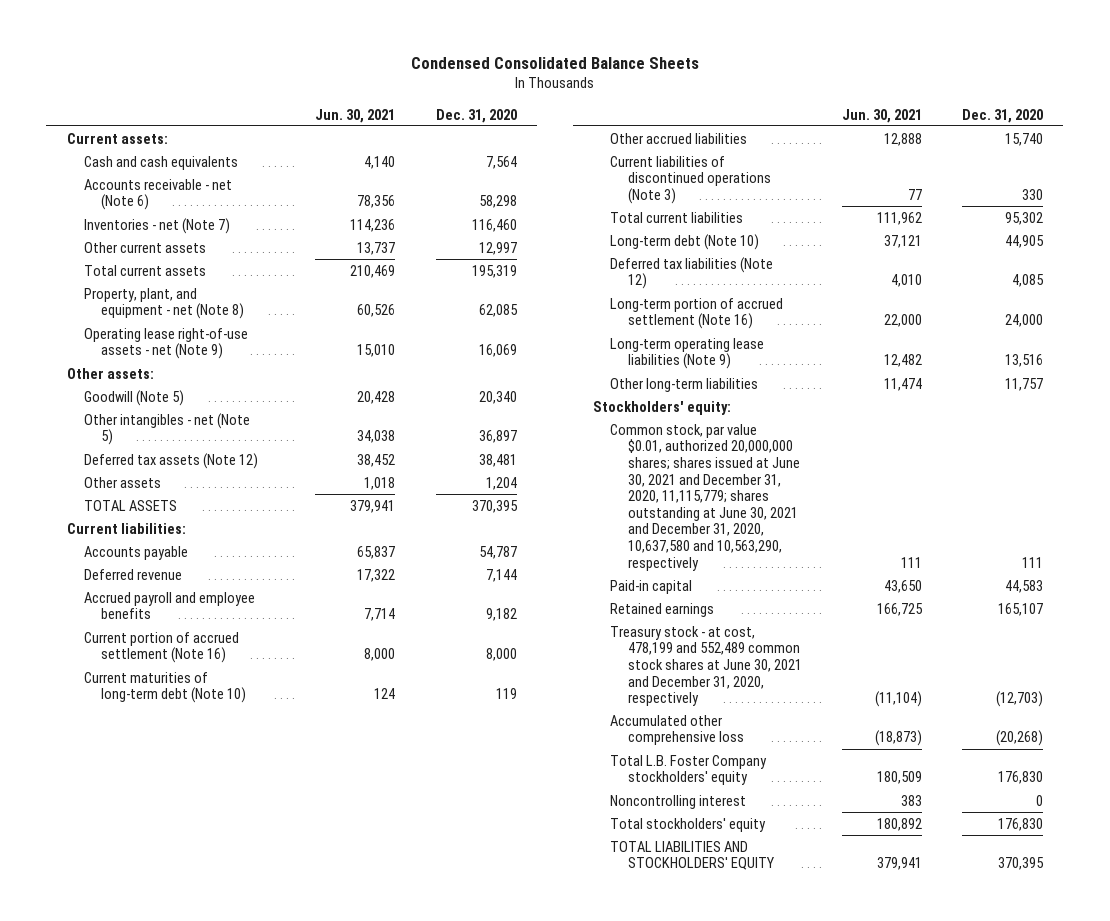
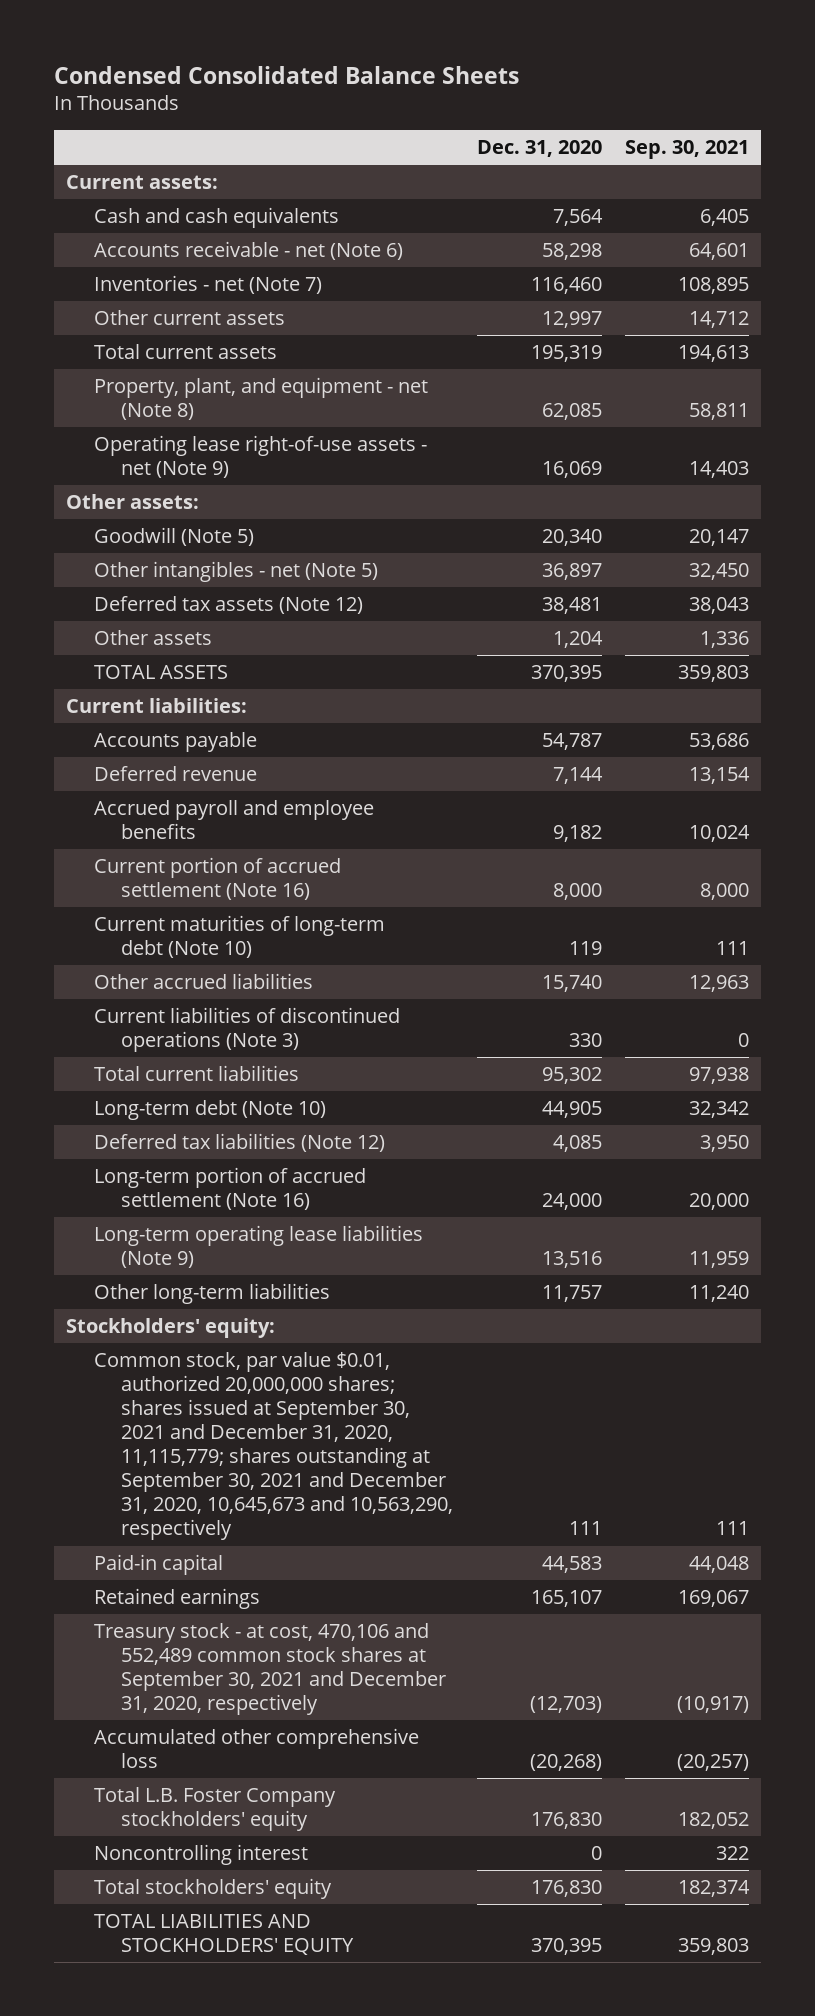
[315,108,396,123] Jun. 30, 2021 -> none
none -> [625,139,750,159] Sep. 30, 2021
[610,423,800,571] Common stock, par value $0.01, authorized 20,000,000 shares; shares issued at June 30, 2021 and December 31, 2020, 11,115,779; shares outstanding at June 30, 2021 and December 31, 2020, 10,637,580 and 10,563,290, respectively -> [93,1351,454,1541] Common stock, par value $0.01, authorized 20,000,000 shares; shares issued at September 30, 2021 and December 31, 2020, 11,115,779; shares outstanding at September 30, 2021 and December 31, 2020, 10,645,673 and 10,563,290, respectively
[610,625,802,707] Treasury stock - at cost, 478,199 and 552,489 common stock shares at June 30, 2021 and December 31, 2020, respectively -> [93,1622,447,1716] Treasury stock - at cost, 470,106 and 552,489 common stock shares at September 30, 2021 and December 31, 2020, respectively

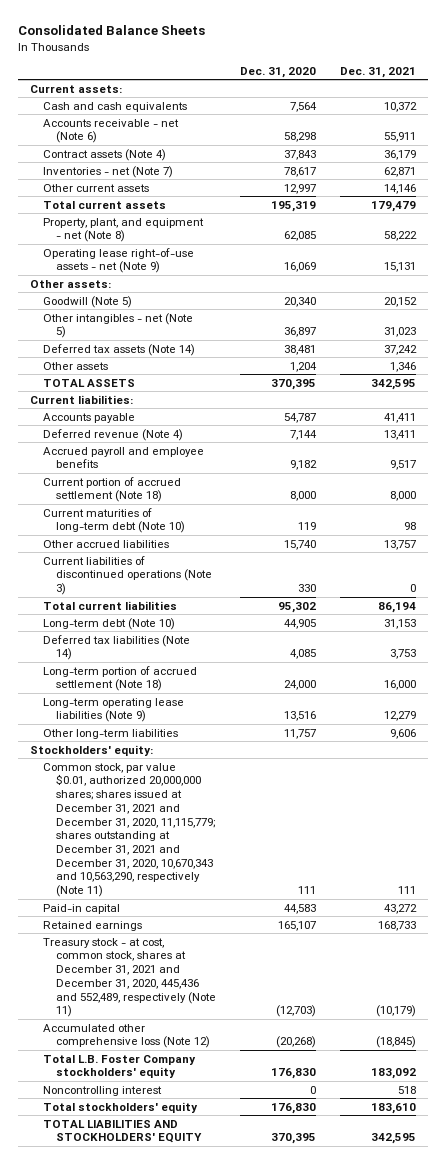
[53,66,519,85] Condensed Consolidated Balance Sheets -> [17,25,205,36] Consolidated Balance Sheets
[625,139,750,159] Sep. 30, 2021 -> none
none -> [340,66,417,78] Dec. 31, 2021
none -> [42,148,166,161] Contract assets (Note 4)
[530,276,602,294] 116,460 -> [283,166,316,177] 78,617
[93,595,363,614] Deferred tax assets (Note 12) -> [42,343,195,356] Deferred tax assets (Note 14)
[93,765,257,781] Deferred revenue -> [42,428,183,441] Deferred revenue (Note 4)
[93,856,341,901] Current portion of accrued settlement (Note 16) -> [42,476,181,503] Current portion of accrued settlement (Note 18)
[93,1132,385,1152] Deferred tax liabilities (Note 12) -> [42,634,190,661] Deferred tax liabilities (Note 14)
[93,1166,366,1211] Long-term portion of accrued settlement (Note 16) -> [42,665,197,692] Long-term portion of accrued settlement (Note 18)
[93,1351,454,1541] Common stock, par value $0.01, authorized 20,000,000 shares; shares issued at September 30, 2021 and December 31, 2020, 11,115,779; shares outstanding at September 30, 2021 and December 31, 2020, 10,645,673 and 10,563,290, respectively -> [42,762,215,898] Common stock, par value $0.01, authorized 20,000,000 shares; shares issued at December 31, 2021 and December 31, 2020, 11,115,779; shares outstanding at December 31, 2021 and December 31, 2020, 10,670,343 and 10,563,290, respectively (Note 11)
[93,1622,447,1716] Treasury stock - at cost, 470,106 and 552,489 common stock shares at September 30, 2021 and December 31, 2020, respectively -> [42,937,216,1018] Treasury stock - at cost, common stock, shares at December 31, 2021 and December 31, 2020, 445,436 and 552,489, respectively (Note 11)
[93,1727,419,1769] Accumulated other comprehensive loss -> [42,1023,210,1049] Accumulated other comprehensive loss (Note 12)

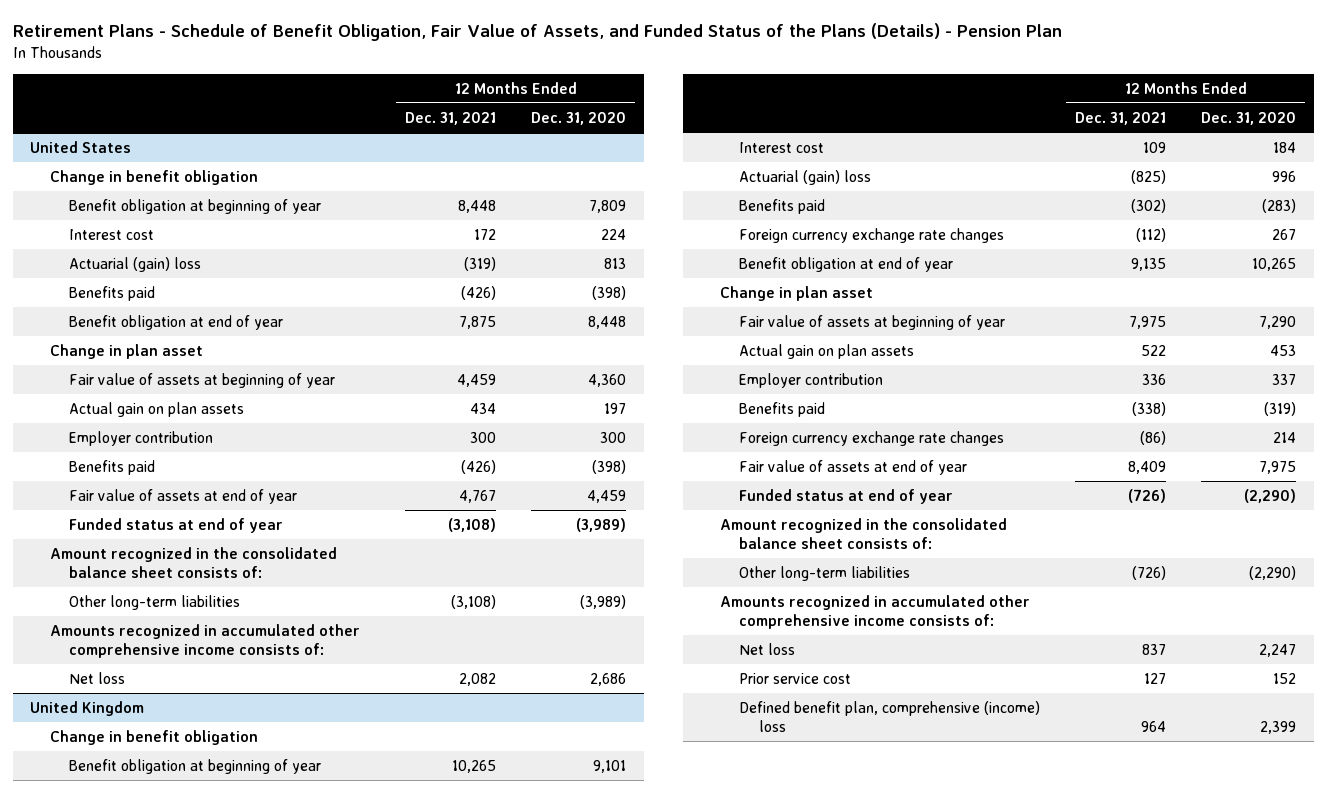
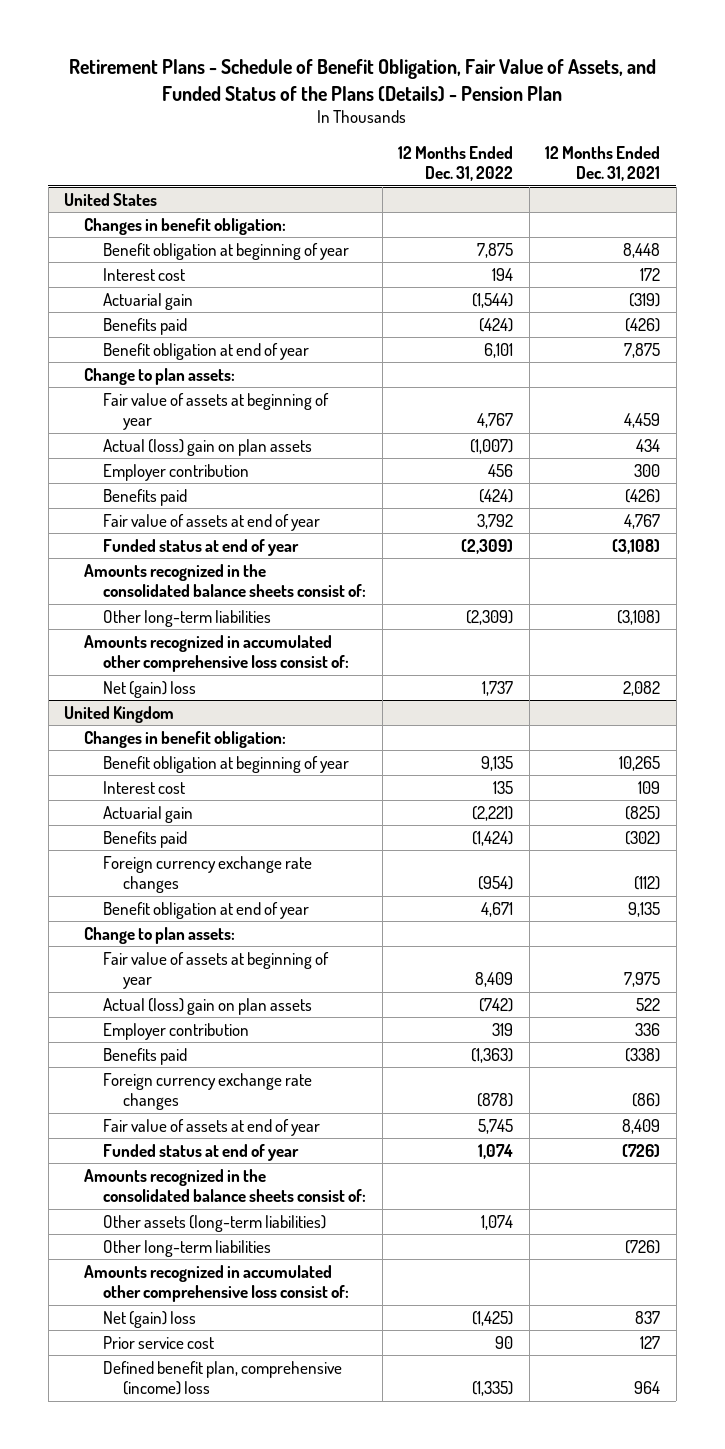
[531,111,627,125] Dec. 31, 2020 -> none
none -> [398,146,514,182] 12 Months Ended Dec. 31, 2022
[49,169,258,185] Change in benefit obligation -> [83,217,286,235] Changes in benefit obligation:
[69,256,202,272] Actuarial (gain) loss -> [103,292,194,310] Actuarial gain
[49,343,203,359] Change in plan asset -> [83,367,235,385] Change to plan assets:
[69,401,245,417] Actual gain on plan assets -> [103,438,313,456] Actual (loss) gain on plan assets
[49,546,337,578] Amount recognized in the consolidated balance sheet consists of: -> [83,563,367,598] Amounts recognized in the consolidated balance sheets consist of:
[49,623,360,658] Amounts recognized in accumulated other comprehensive income consists of: -> [83,634,350,673] Amounts recognized in accumulated other comprehensive loss consist of:
[69,671,126,684] Net loss -> [103,680,197,698] Net (gain) loss
[49,729,258,745] Change in benefit obligation -> [83,730,286,748] Changes in benefit obligation:
[739,169,872,185] Actuarial (gain) loss -> [103,805,194,823] Actuarial gain
[719,285,873,301] Change in plan asset -> [83,926,235,944] Change to plan assets:
[739,343,915,359] Actual gain on plan assets -> [103,997,313,1015] Actual (loss) gain on plan assets
[719,517,1007,549] Amount recognized in the consolidated balance sheet consists of: -> [83,1168,367,1203] Amounts recognized in the consolidated balance sheets consist of:
none -> [103,1214,327,1232] Other assets (long-term liabilities)
[719,594,1030,629] Amounts recognized in accumulated other comprehensive income consists of: -> [83,1264,350,1303] Amounts recognized in accumulated other comprehensive loss consist of:
[739,642,796,655] Net loss -> [103,1310,197,1328] Net (gain) loss

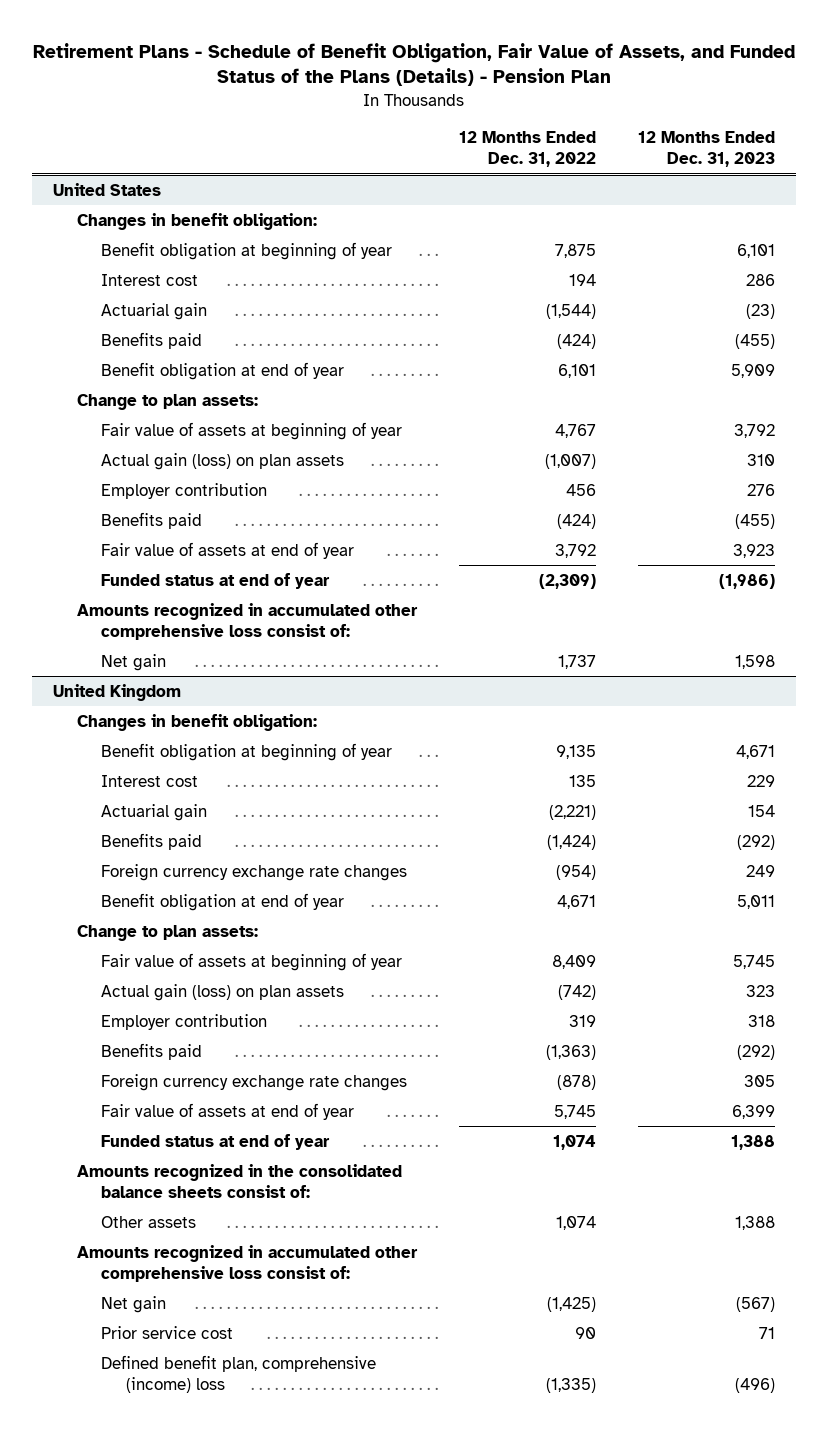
[545,146,661,182] 12 Months Ended Dec. 31, 2021 -> none
none -> [638,130,776,168] 12 Months Ended Dec. 31, 2023
[103,438,313,456] Actual (loss) gain on plan assets -> [101,452,345,470] Actual gain (loss) on plan assets
[83,563,367,598] Amounts recognized in the consolidated balance sheets consist of: -> none
[103,609,272,627] Other long-term liabilities -> none
[103,680,197,698] Net (gain) loss -> [101,653,167,671] Net gain
[103,997,313,1015] Actual (loss) gain on plan assets -> [101,983,345,1001] Actual gain (loss) on plan assets
[103,1239,272,1257] Other long-term liabilities -> none
[103,1214,327,1232] Other assets (long-term liabilities) -> [101,1215,197,1228] Other assets
[103,1310,197,1328] Net (gain) loss -> [101,1295,167,1313] Net gain

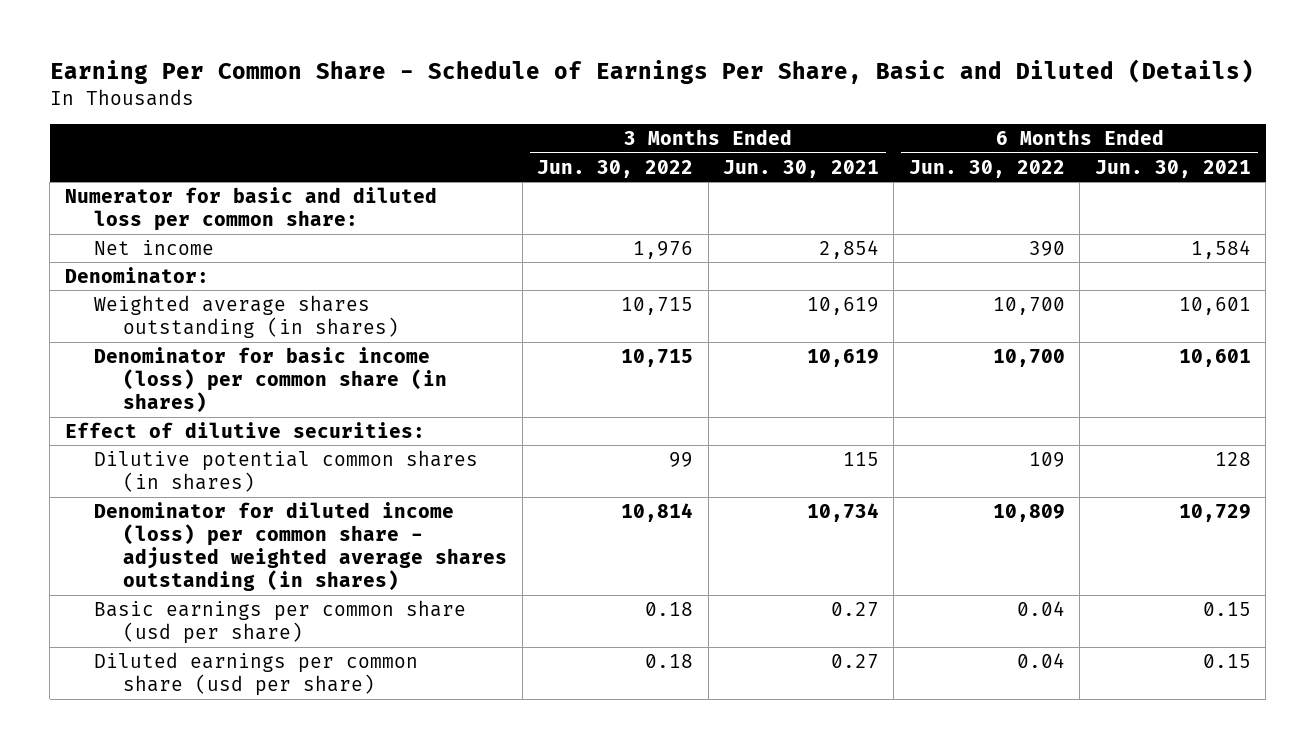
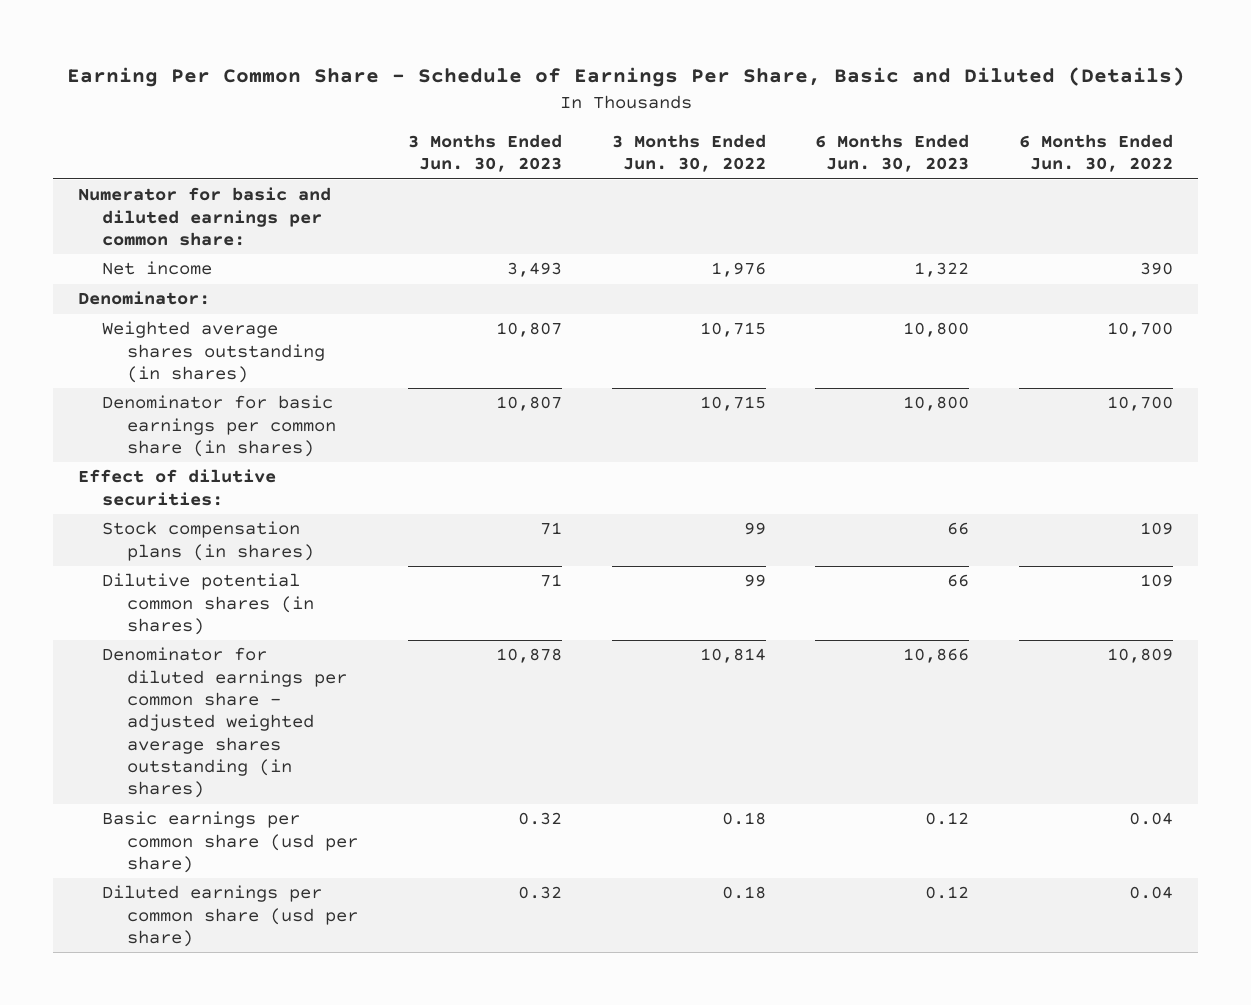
[722,159,879,178] Jun. 30, 2021 -> none
[1094,159,1251,178] Jun. 30, 2021 -> none
none -> [407,133,562,173] 3 Months Ended Jun. 30, 2023
none -> [815,133,970,173] 6 Months Ended Jun. 30, 2023
[64,186,437,232] Numerator for basic and diluted loss per common share: -> [77,187,331,247] Numerator for basic and diluted earnings per common share:
[93,346,448,414] Denominator for basic income (loss) per common share (in shares) -> [102,395,336,458] Denominator for basic earnings per common share (in shares)
none -> [102,521,314,561] Stock compensation plans (in shares)
[93,501,508,592] Denominator for diluted income (loss) per common share - adjusted weighted average shares outstanding (in shares) -> [102,647,347,799] Denominator for diluted earnings per common share - adjusted weighted average shares outstanding (in shares)

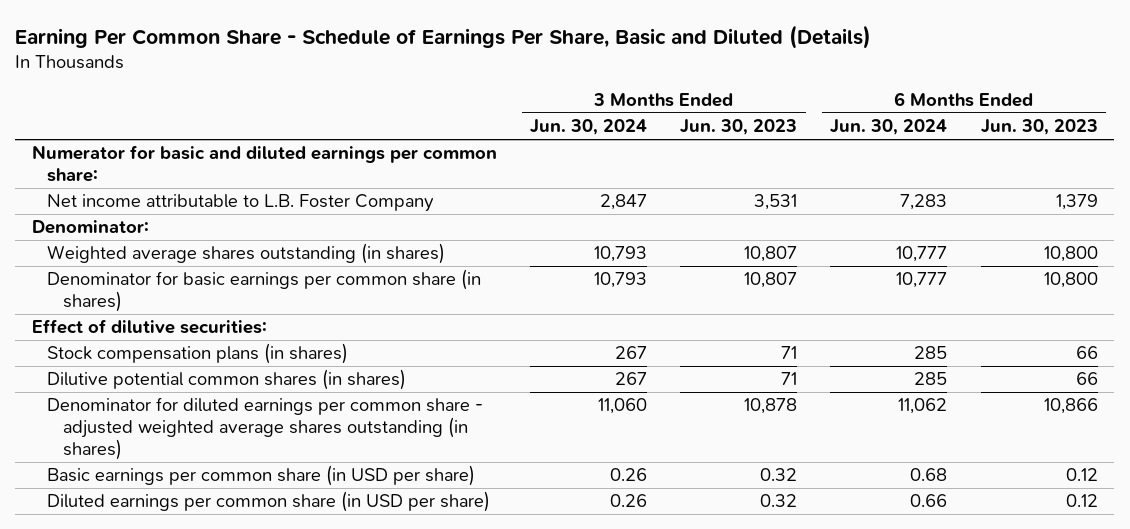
[611,133,766,173] 3 Months Ended Jun. 30, 2022 -> none
[1019,133,1174,173] 6 Months Ended Jun. 30, 2022 -> none
none -> [530,119,648,136] Jun. 30, 2024
none -> [830,119,948,136] Jun. 30, 2024
[102,261,213,276] Net income -> none
none -> [47,194,435,213] Net income attributable to L.B. Foster Company
[102,811,358,874] Basic earnings per common share (usd per share) -> [47,465,476,487] Basic earnings per common share (in USD per share)
[102,885,358,948] Diluted earnings per common share (usd per share) -> [47,491,491,513] Diluted earnings per common share (in USD per share)

